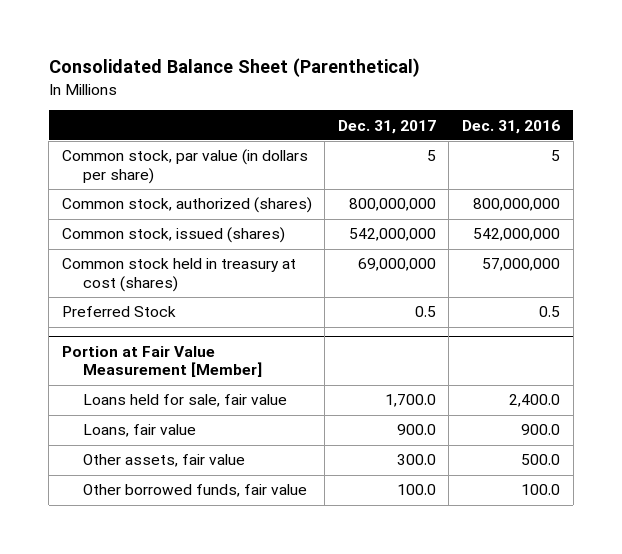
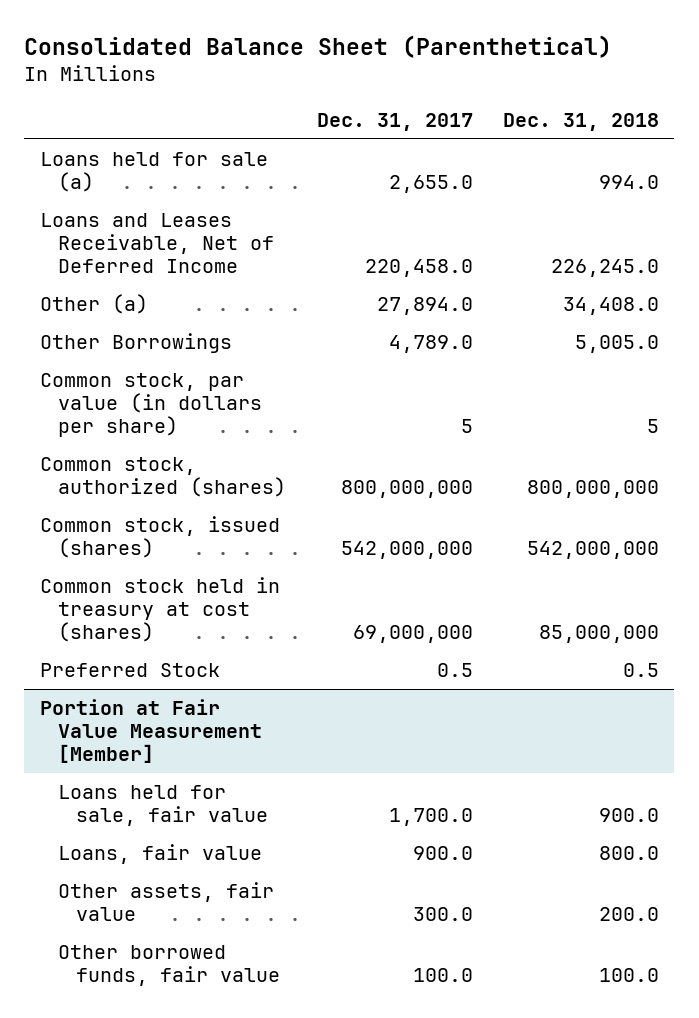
[461,119,560,134] Dec. 31, 2016 -> none
none -> [503,112,660,131] Dec. 31, 2018
none -> [39,152,268,193] Loans held for sale (a)
none -> [39,213,275,274] Loans and Leases Receivable, Net of Deferred Income
none -> [39,294,148,315] Other (a)
none -> [39,333,232,354] Other Borrowings

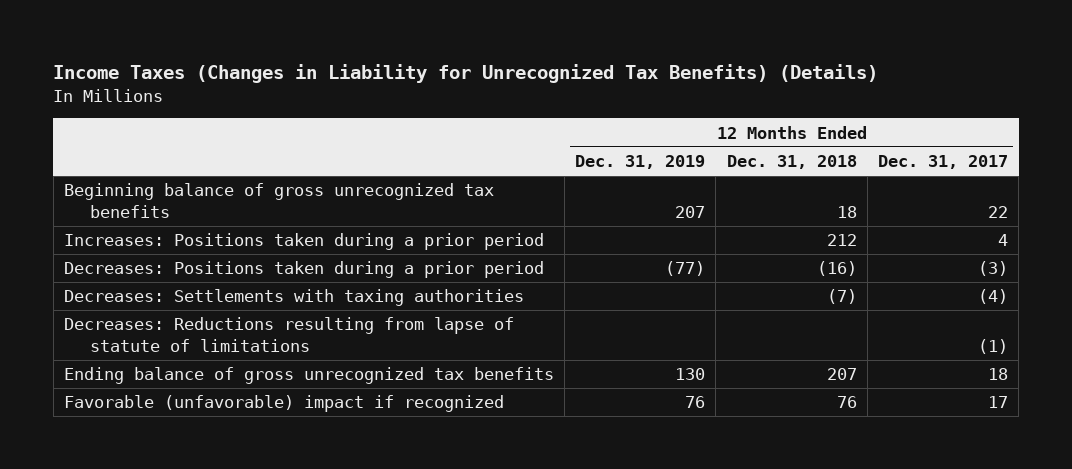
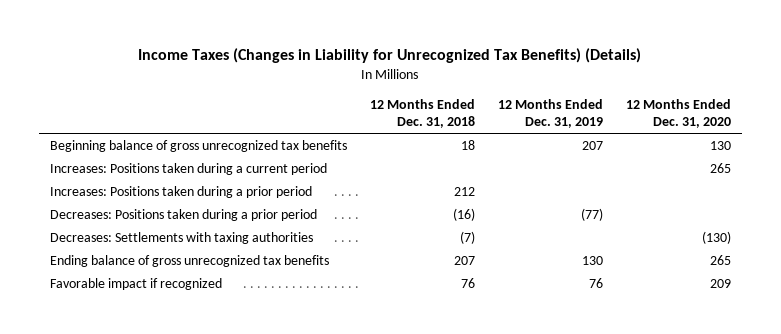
[878,154,1009,169] Dec. 31, 2017 -> none
none -> [625,98,731,129] 12 Months Ended Dec. 31, 2020
none -> [50,163,328,176] Increases: Positions taken during a current period
[63,317,514,352] Decreases: Reductions resulting from lapse of statute of limitations -> none
[63,395,504,413] Favorable (unfavorable) impact if recognized -> [50,278,223,291] Favorable impact if recognized

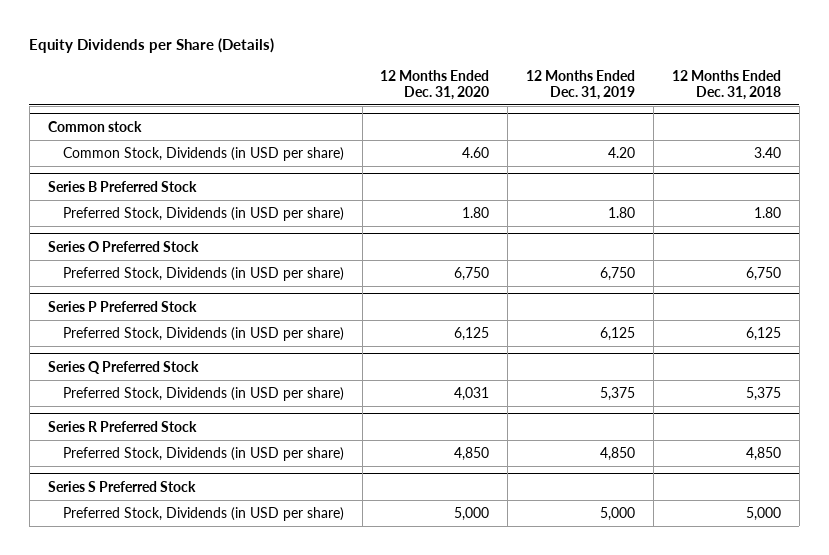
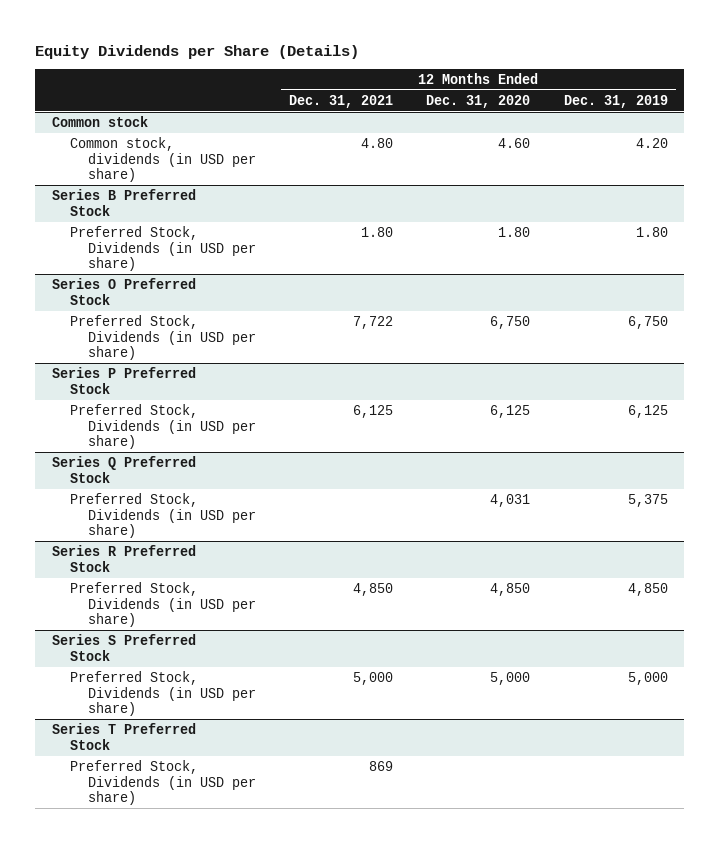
[671,69,781,100] 12 Months Ended Dec. 31, 2018 -> none
none -> [288,94,393,108] Dec. 31, 2021
[62,146,344,161] Common Stock, Dividends (in USD per share) -> [69,136,256,183] Common stock, dividends (in USD per share)
none -> [51,722,196,750] Series T Preferred Stock
none -> [69,759,256,806] Preferred Stock, Dividends (in USD per share)

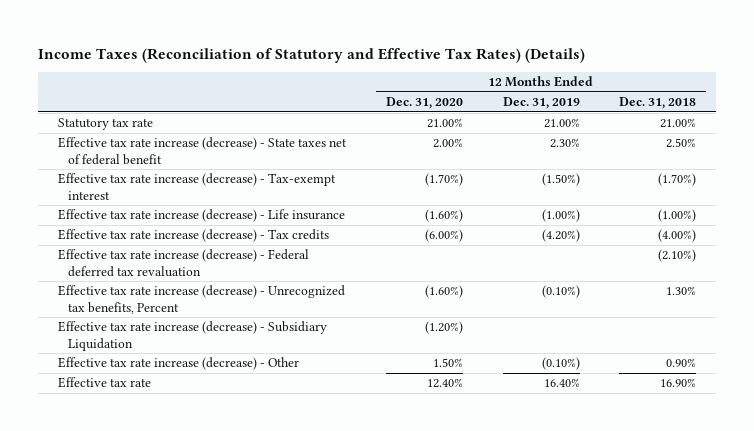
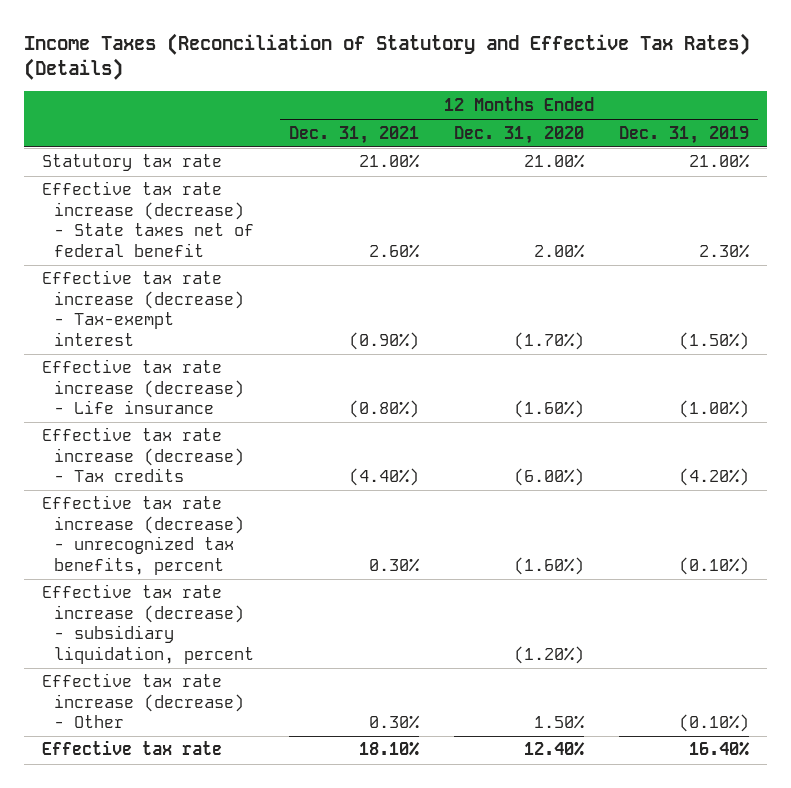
[619,97,697,110] Dec. 31, 2018 -> none
none -> [288,125,419,144] Dec. 31, 2021
[58,249,310,277] Effective tax rate increase (decrease) - Federal deferred tax revaluation -> none
[58,285,346,314] Effective tax rate increase (decrease) - Unrecognized tax benefits, Percent -> [41,495,244,575] Effective tax rate increase (decrease) - unrecognized tax benefits, percent
[58,321,328,351] Effective tax rate increase (decrease) - Subsidiary Liquidation -> [41,584,254,664] Effective tax rate increase (decrease) - subsidiary liquidation, percent

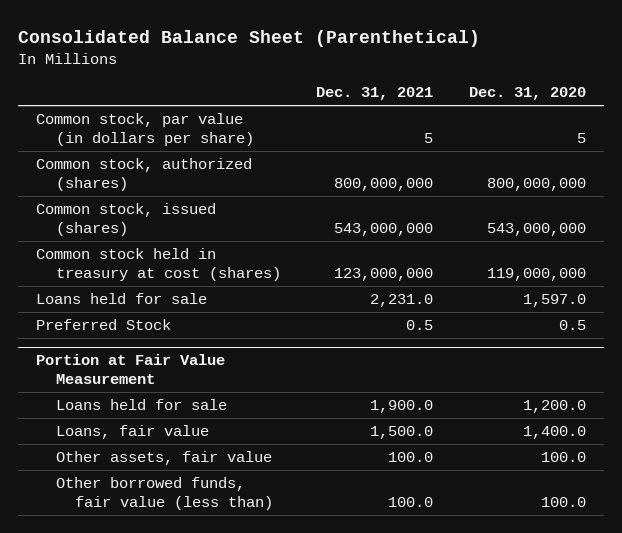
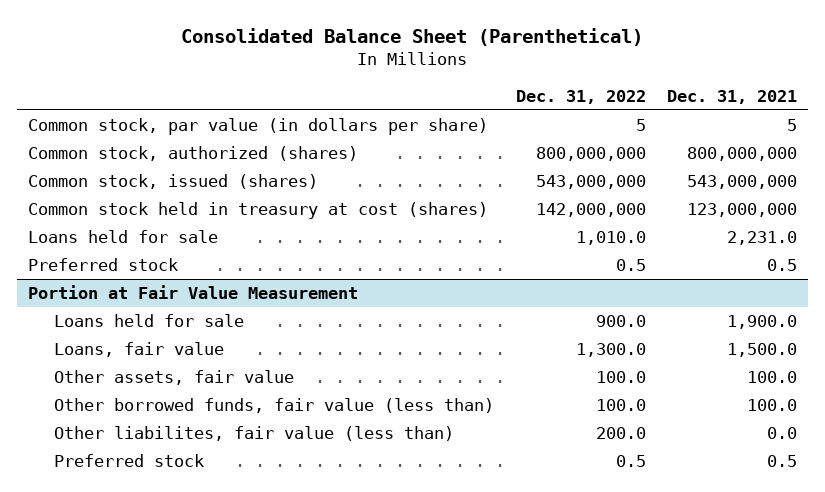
[468,87,586,101] Dec. 31, 2020 -> none
none -> [515,89,646,104] Dec. 31, 2022
[36,319,172,331] Preferred Stock -> [27,257,178,271] Preferred stock
none -> [54,425,455,441] Other liabilites, fair value (less than)
none -> [54,453,205,467] Preferred stock

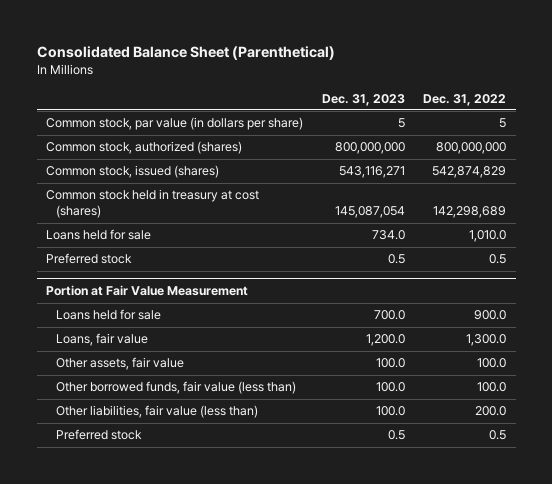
[667,89,798,104] Dec. 31, 2021 -> none
none -> [321,93,405,106] Dec. 31, 2023
[535,174,646,189] 543,000,000 -> [432,166,507,179] 542,874,829
[535,202,646,217] 142,000,000 -> [433,206,507,219] 142,298,689
[54,425,455,441] Other liabilites, fair value (less than) -> [55,405,258,419] Other liabilities, fair value (less than)

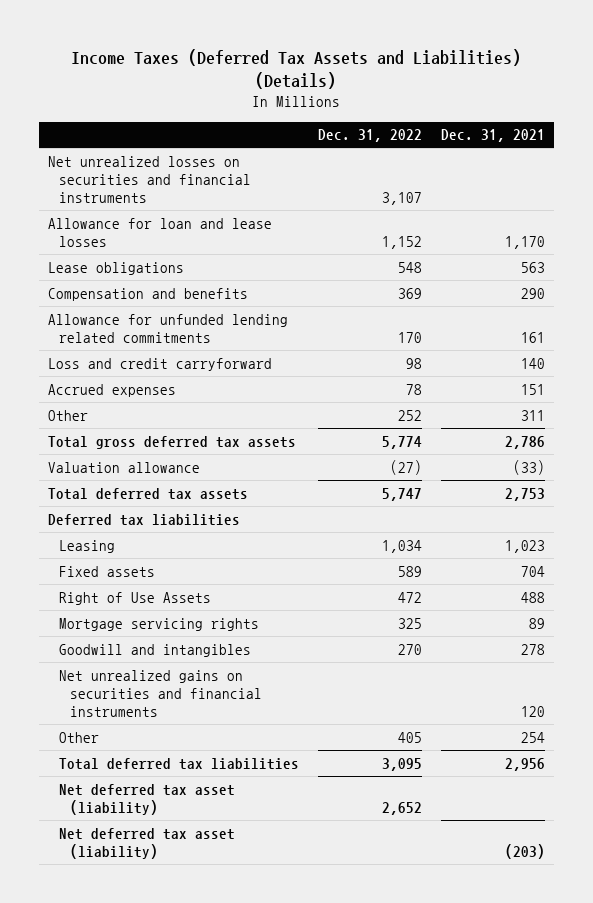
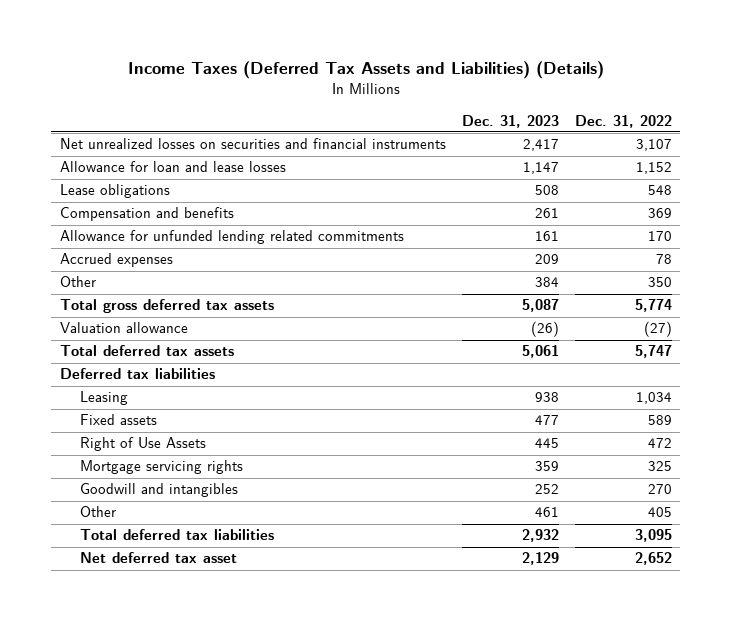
[440,129,545,143] Dec. 31, 2021 -> none
none -> [461,114,559,128] Dec. 31, 2023
[48,357,273,371] Loss and credit carryforward -> none
[397,409,422,421] 252 -> [648,277,673,288] 350
[59,669,263,717] Net unrealized gains on securities and financial instruments -> none
[59,827,236,859] Net deferred tax asset (liability) -> none
[59,783,236,815] Net deferred tax asset (liability) -> [79,552,237,564] Net deferred tax asset

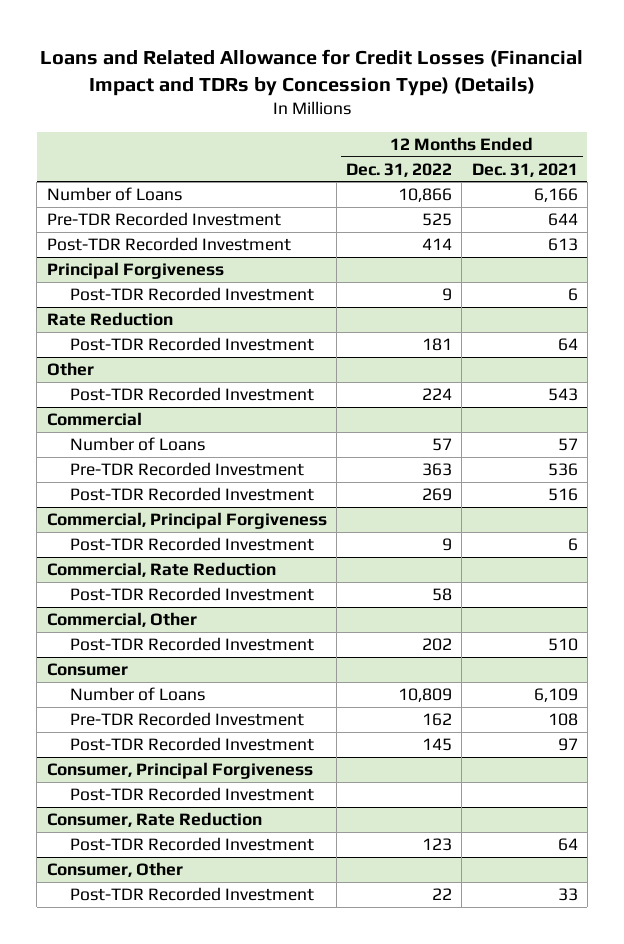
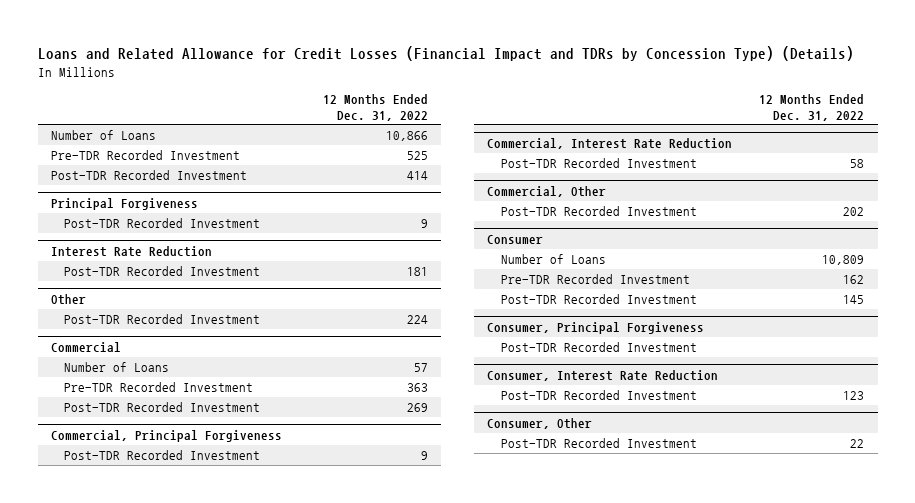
[471,162,578,177] Dec. 31, 2021 -> none
[46,312,173,327] Rate Reduction -> [51,245,213,257] Interest Rate Reduction
[46,562,276,578] Commercial, Rate Reduction -> [487,137,733,149] Commercial, Interest Rate Reduction
[46,812,262,828] Consumer, Rate Reduction -> [487,369,719,381] Consumer, Interest Rate Reduction

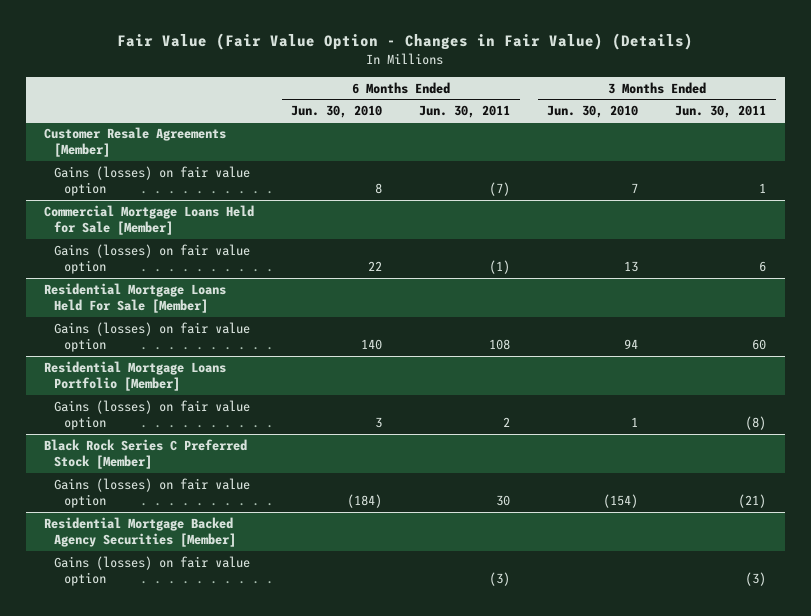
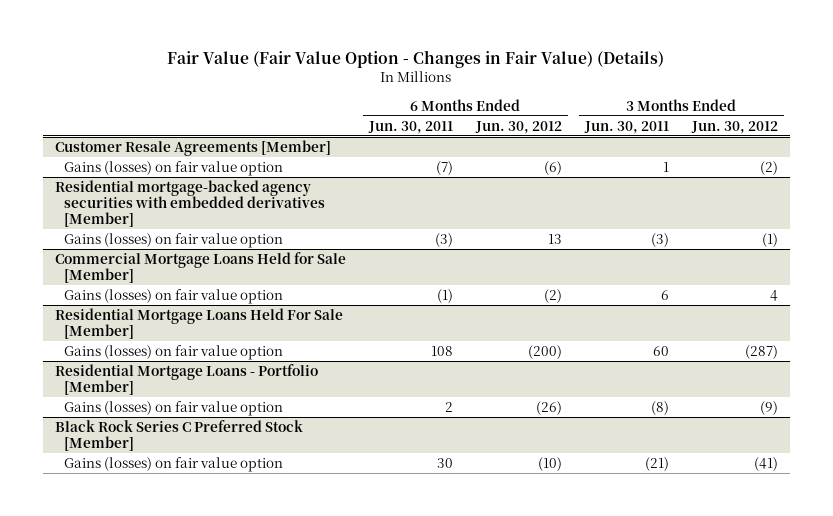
[291,104,383,118] Jun. 30, 2010 -> none
[547,104,639,118] Jun. 30, 2010 -> none
none -> [474,120,562,134] Jun. 30, 2012
none -> [691,120,779,134] Jun. 30, 2012
none -> [54,179,326,228] Residential mortgage-backed agency securities with embedded derivatives [Member]
none -> [64,232,284,248] Gains (losses) on fair value option
[44,360,227,392] Residential Mortgage Loans Portfolio [Member] -> [54,363,318,396] Residential Mortgage Loans - Portfolio [Member]
[44,516,236,548] Residential Mortgage Backed Agency Securities [Member] -> none
[53,555,250,587] Gains (losses) on fair value option -> none

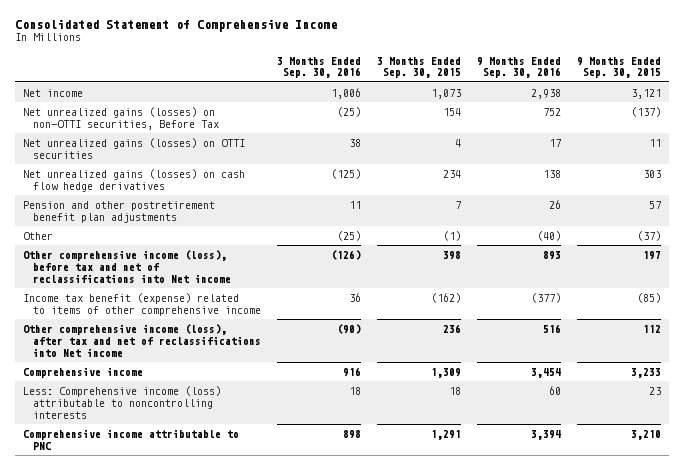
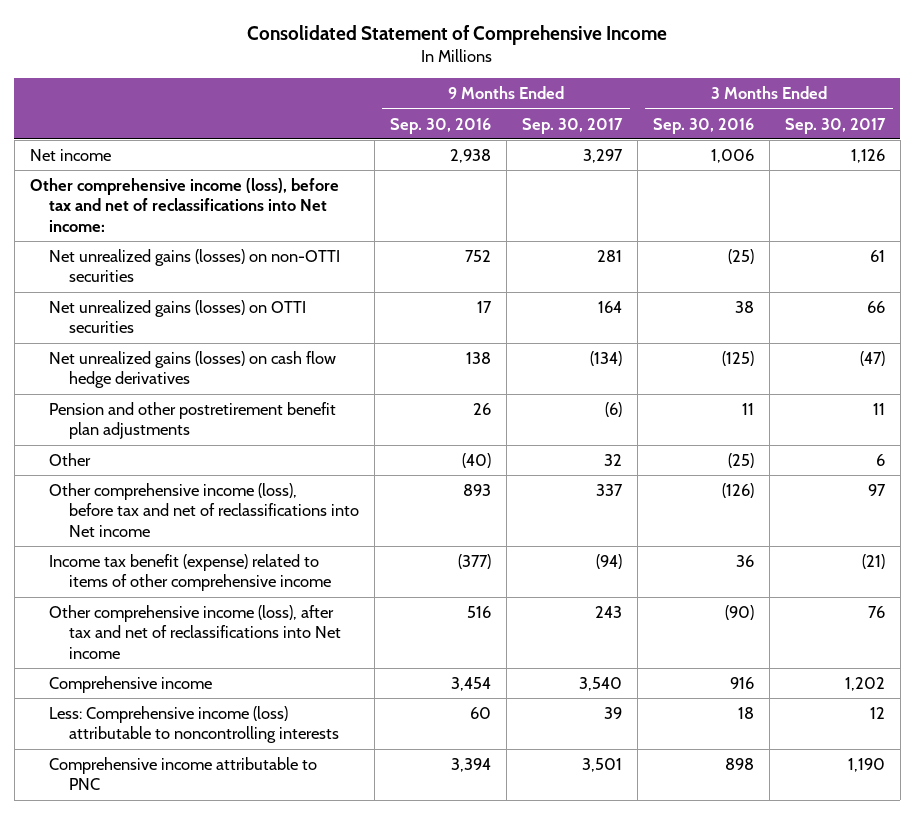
[377,56,462,79] 3 Months Ended Sep. 30, 2015 -> none
[577,56,662,79] 9 Months Ended Sep. 30, 2015 -> none
none -> [521,117,623,134] Sep. 30, 2017
none -> [784,117,886,134] Sep. 30, 2017
none -> [29,177,339,232] Other comprehensive income (loss), before tax and net of reclassifications into Net income:
[22,106,219,130] Net unrealized gains (losses) on non-OTTI securities, Before Tax -> [49,248,341,283] Net unrealized gains (losses) on non-OTTI securities

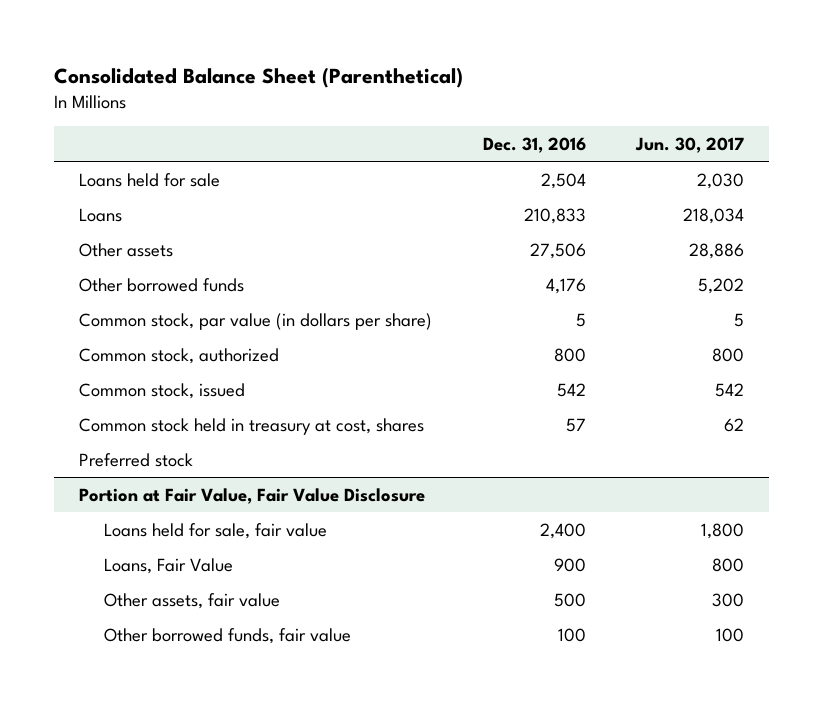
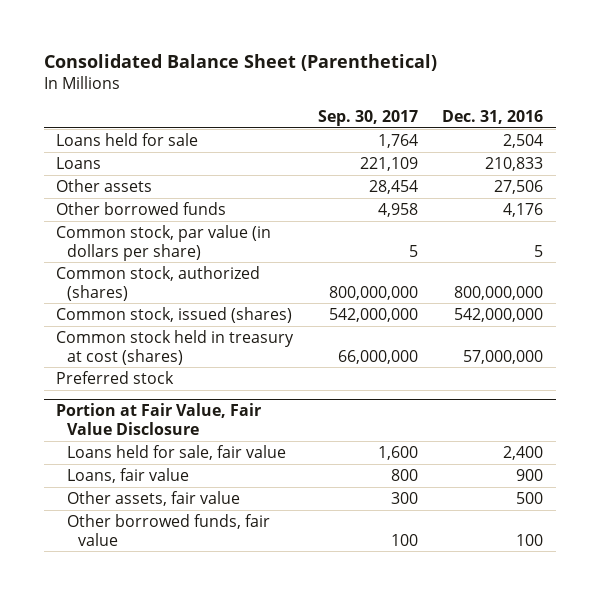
[634,136,744,153] Jun. 30, 2017 -> none
none -> [317,109,418,126] Sep. 30, 2017
[79,347,280,364] Common stock, authorized -> [56,266,261,301] Common stock, authorized (shares)
[553,347,586,362] 800 -> [454,285,544,300] 800,000,000
[79,382,246,399] Common stock, issued -> [56,307,293,324] Common stock, issued (shares)
[556,382,586,397] 542 -> [454,308,544,323] 542,000,000
[79,417,425,435] Common stock held in treasury at cost, shares -> [56,330,295,365] Common stock held in treasury at cost (shares)
[565,417,586,432] 57 -> [463,349,544,364] 57,000,000
[104,557,234,574] Loans, Fair Value -> [67,468,190,484] Loans, fair value

